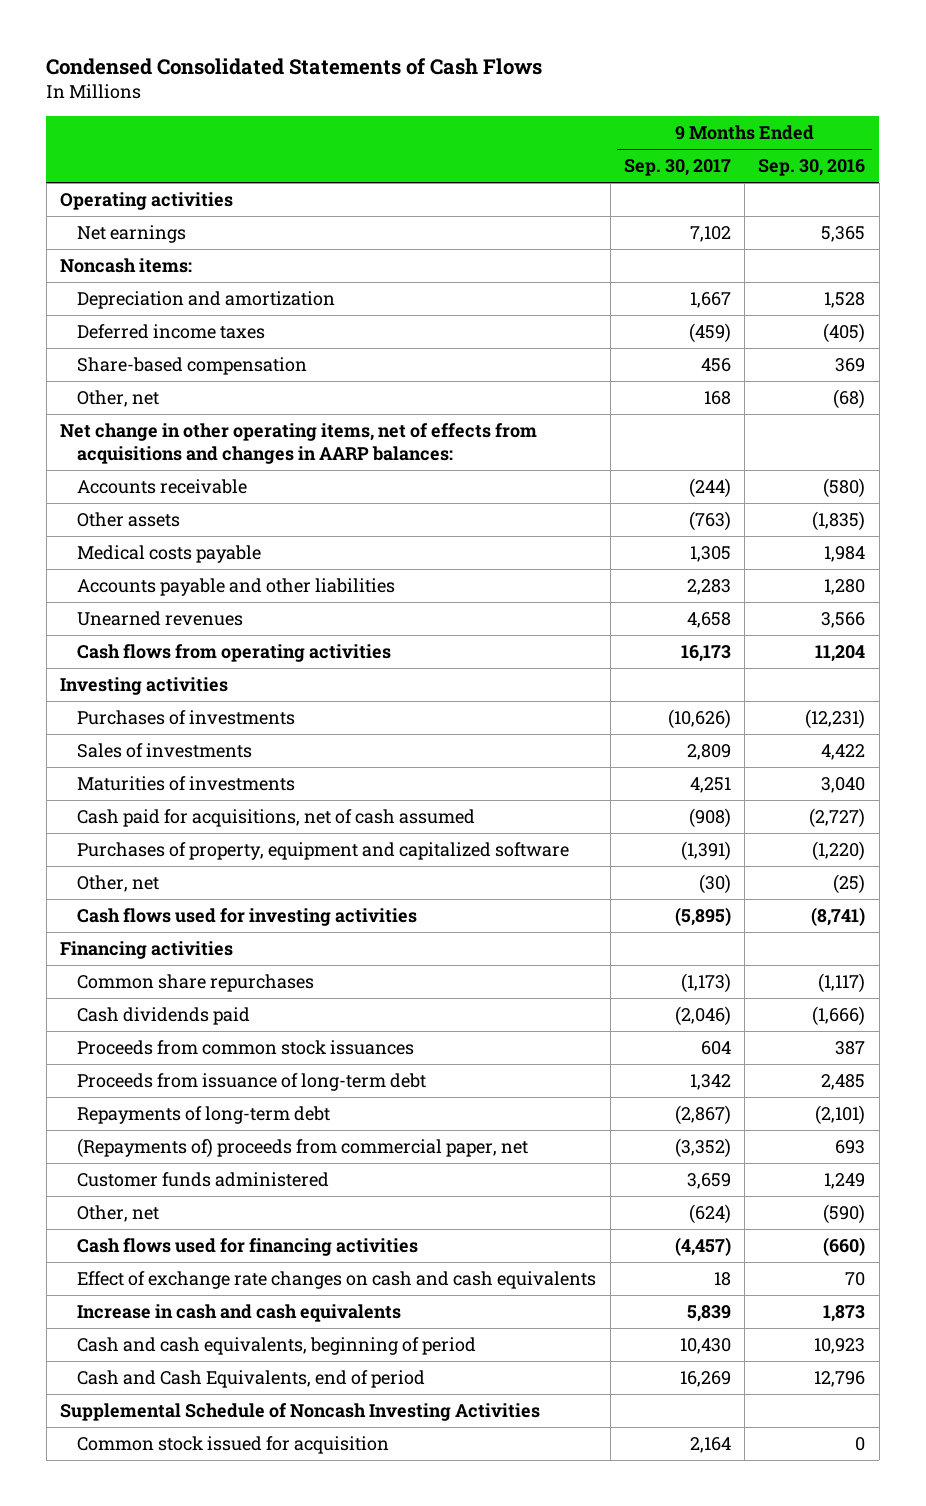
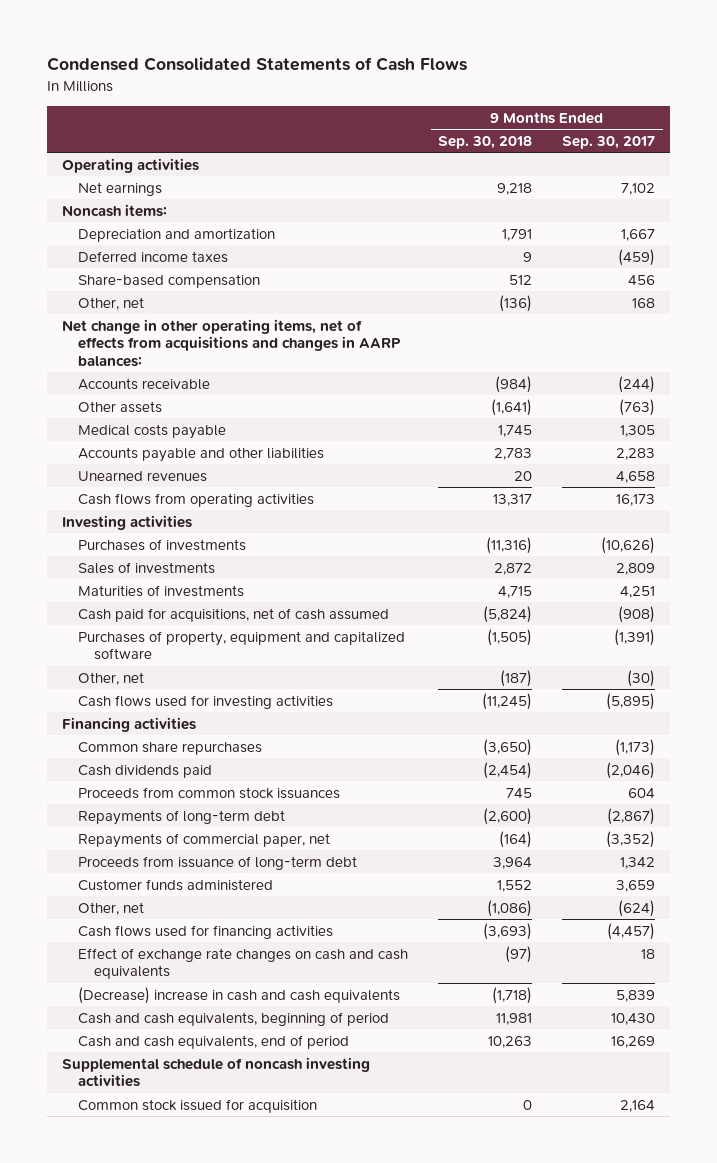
[758,159,866,177] Sep. 30, 2016 -> none
none -> [438,136,533,150] Sep. 30, 2018
[77,1138,529,1159] (Repayments of) proceeds from commercial paper, net -> [77,832,330,848] Repayments of commercial paper, net
[77,1073,427,1092] Proceeds from issuance of long-term debt -> [77,855,357,870] Proceeds from issuance of long-term debt
[77,1304,402,1323] Increase in cash and cash equivalents -> [77,986,400,1004] (Decrease) increase in cash and cash equivalents
[77,1370,426,1389] Cash and Cash Equivalents, end of period -> [77,1034,349,1049] Cash and cash equivalents, end of period
[60,1403,541,1422] Supplemental Schedule of Noncash Investing Activities -> [61,1056,370,1088] Supplemental schedule of noncash investing activities

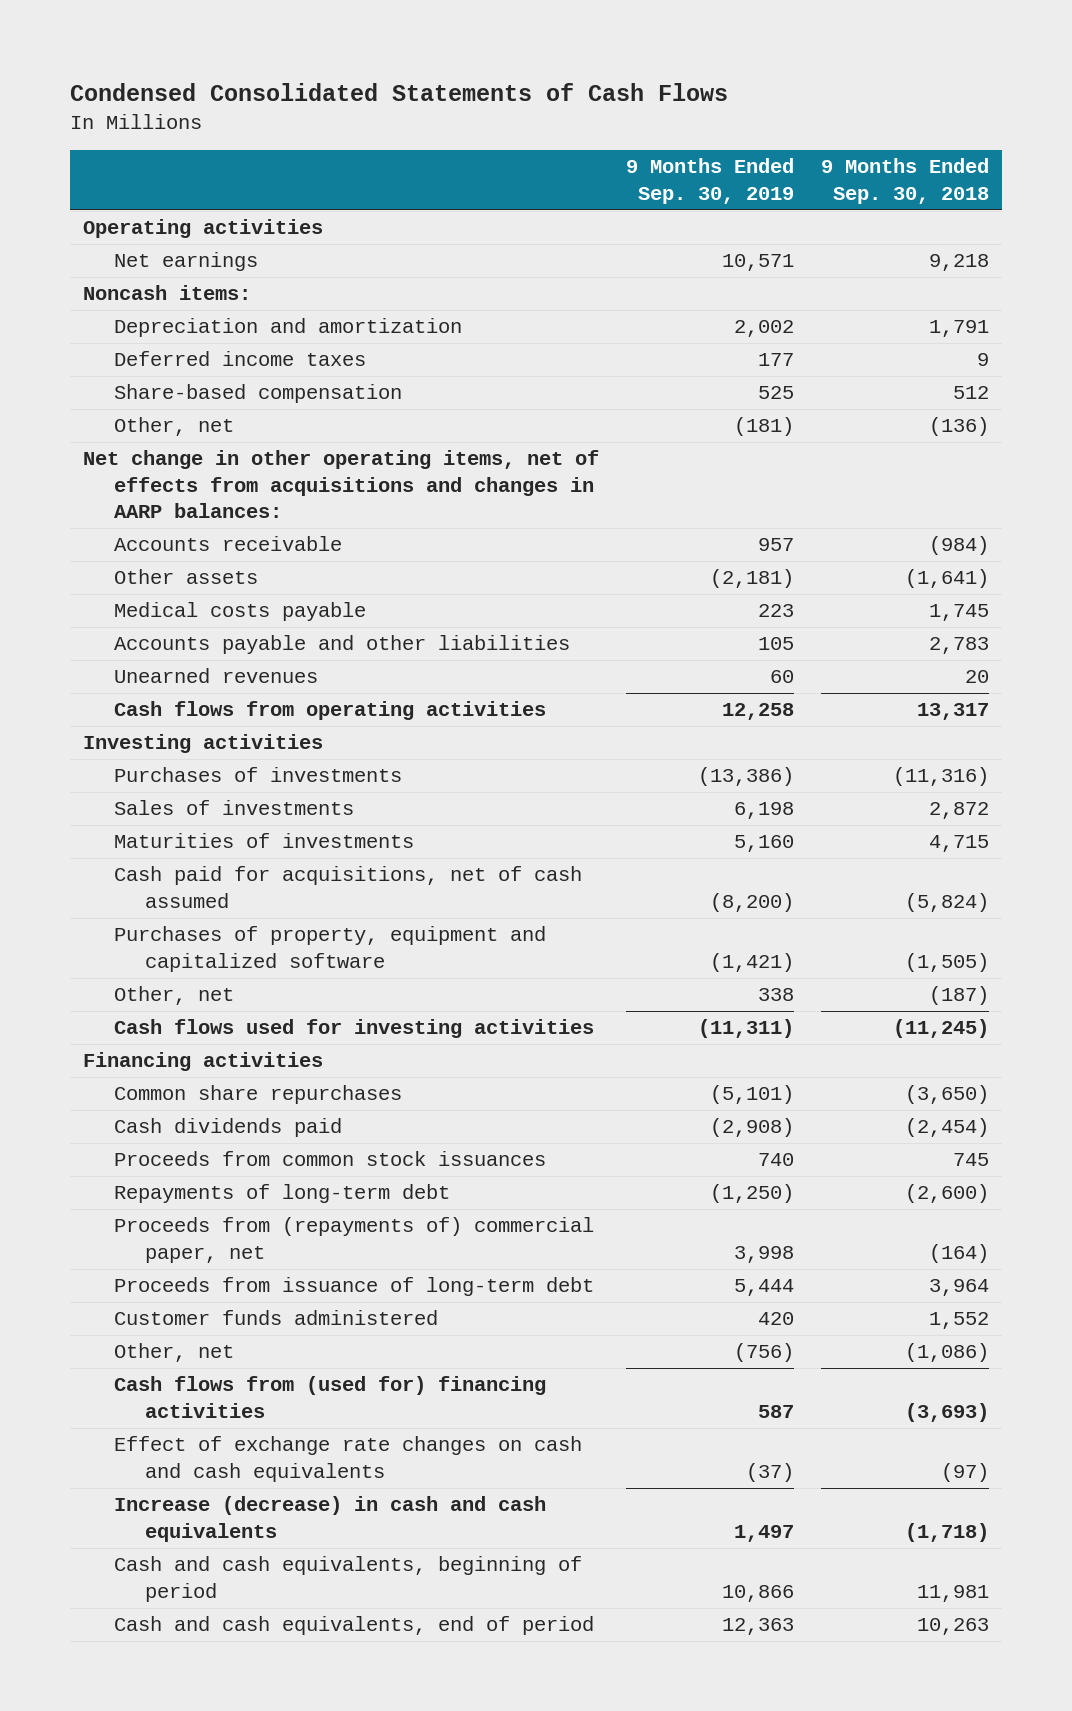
[562,136,656,150] Sep. 30, 2017 -> none
none -> [625,158,794,204] 9 Months Ended Sep. 30, 2019
[77,832,330,848] Repayments of commercial paper, net -> [113,1217,594,1263] Proceeds from (repayments of) commercial paper, net
[77,924,333,939] Cash flows used for financing activities -> [113,1376,546,1418] Cash flows from (used for) financing activities
[77,986,400,1004] (Decrease) increase in cash and cash equivalents -> [113,1496,546,1542] Increase (decrease) in cash and cash equivalents
[61,1056,370,1088] Supplemental schedule of noncash investing activities -> none
[77,1098,317,1113] Common stock issued for acquisition -> none

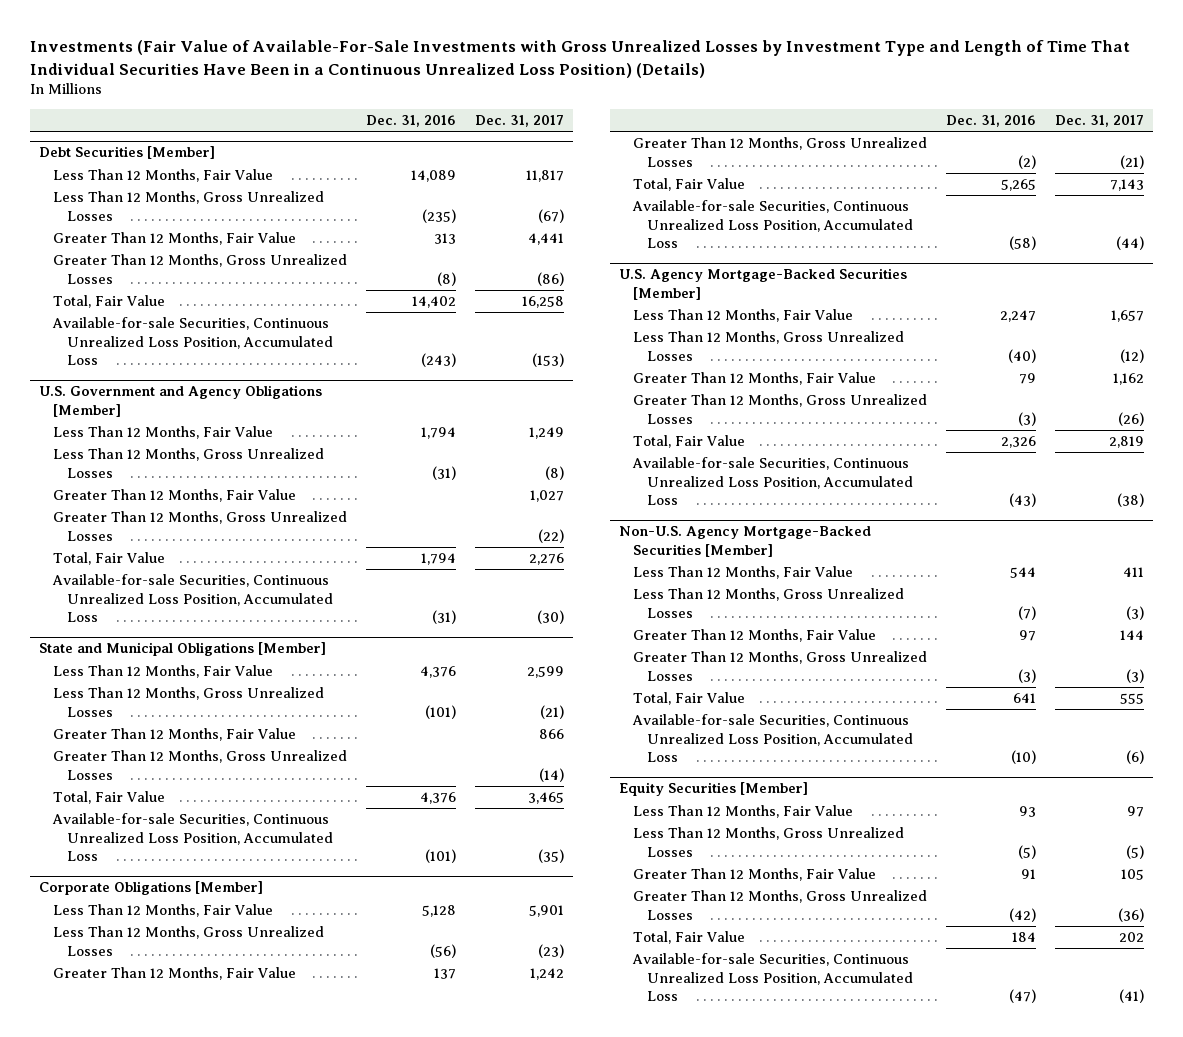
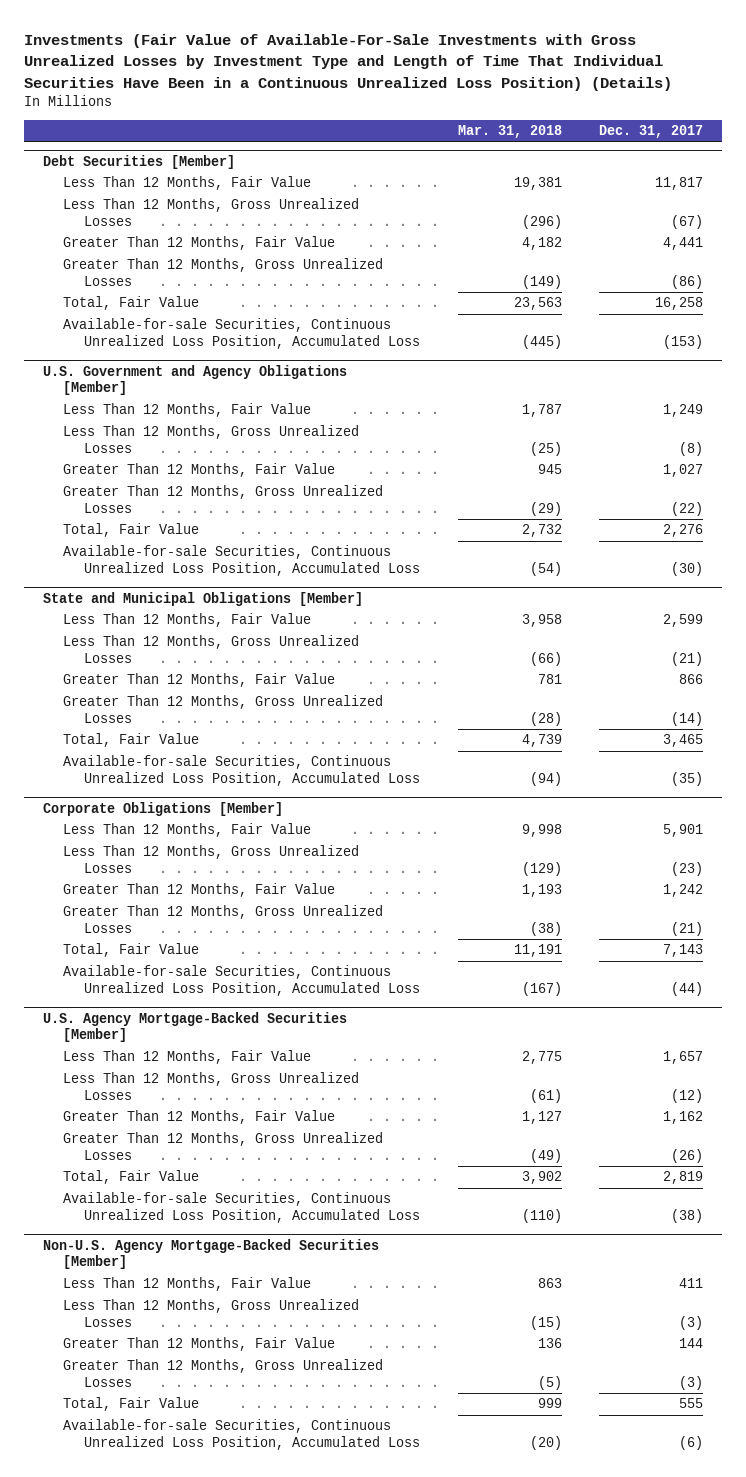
[366,115,457,128] Dec. 31, 2016 -> none
none -> [457,125,562,139] Mar. 31, 2018
[618,782,808,797] Equity Securities [Member] -> none
[633,805,854,819] Less Than 12 Months, Fair Value -> none
[633,827,905,857] Less Than 12 Months, Gross Unrealized Losses -> none
[633,868,877,882] Greater Than 12 Months, Fair Value -> none
[633,890,928,920] Greater Than 12 Months, Gross Unrealized Losses -> none
[633,931,746,945] Total, Fair Value -> none
[632,953,914,1001] Available-for-sale Securities, Continuous Unrealized Loss Position, Accumulated Loss -> none

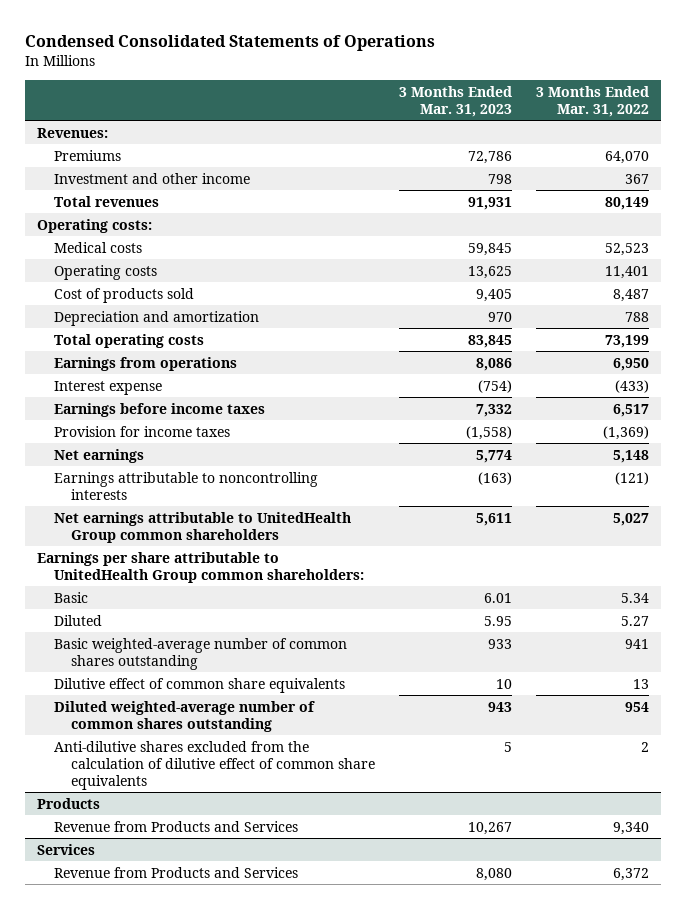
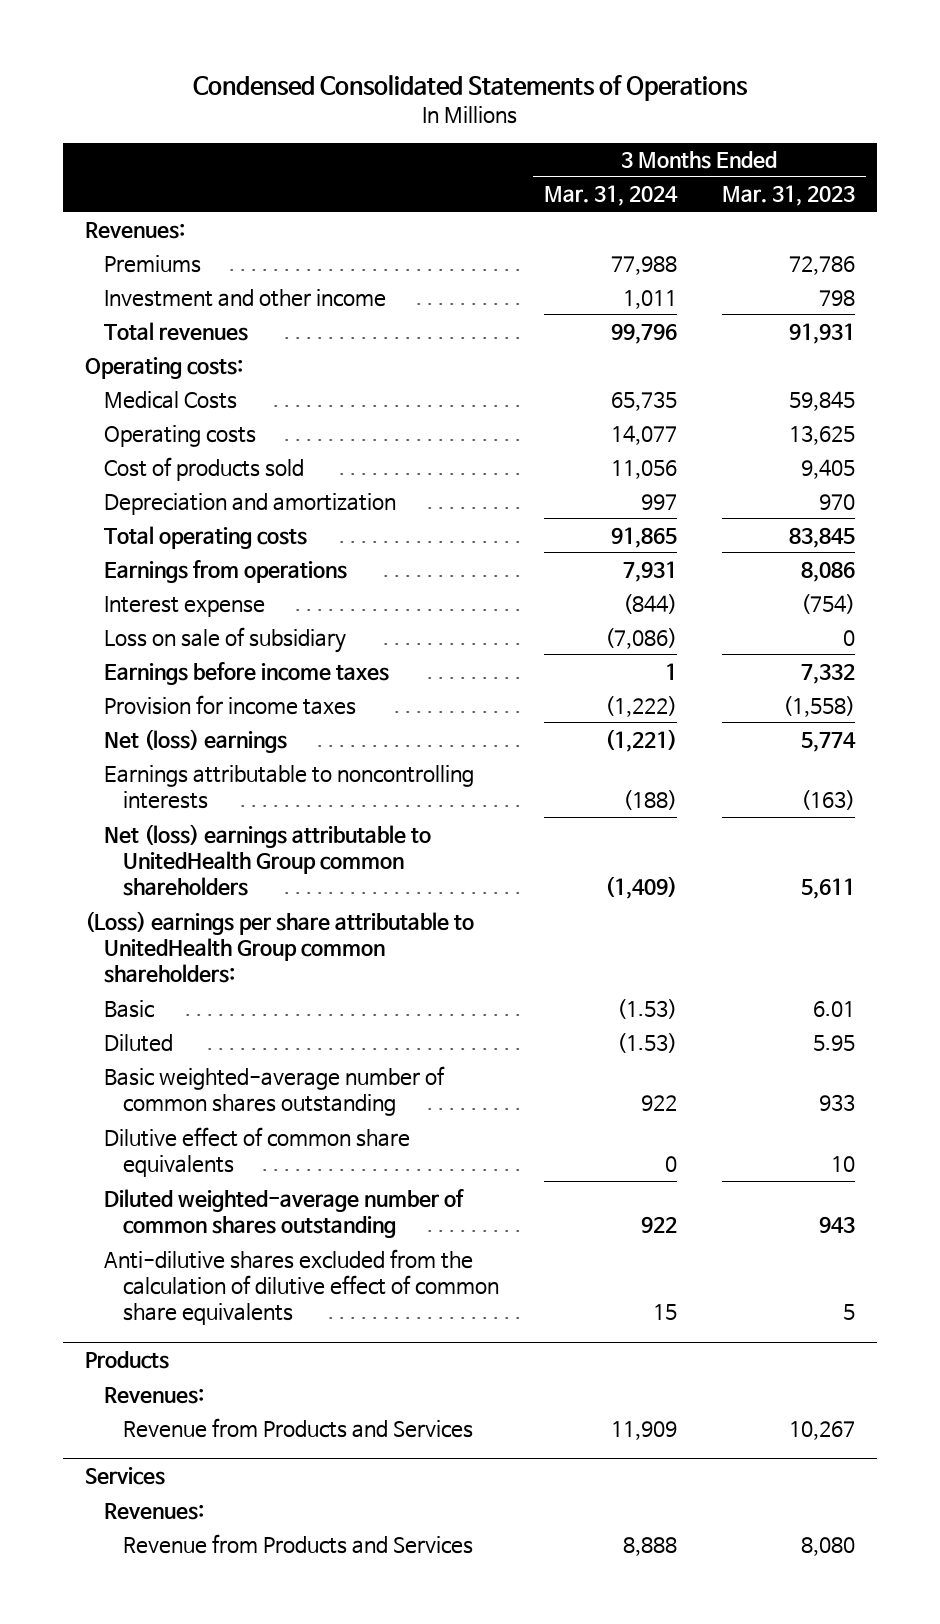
[535,85,649,117] 3 Months Ended Mar. 31, 2022 -> none
none -> [543,185,678,207] Mar. 31, 2024
[54,241,143,253] Medical costs -> [103,390,237,409] Medical Costs
none -> [103,626,346,653] Loss on sale of subsidiary
[54,448,145,463] Net earnings -> [103,728,287,753] Net (loss) earnings
[54,511,352,543] Net earnings attributable to UnitedHealth Group common shareholders -> [103,823,431,897] Net (loss) earnings attributable to UnitedHealth Group common shareholders
[37,551,365,583] Earnings per share attributable to UnitedHealth Group common shareholders: -> [85,910,475,984] (Loss) earnings per share attributable to UnitedHealth Group common shareholders:
none -> [103,1386,204,1404] Revenues:
none -> [103,1502,204,1520] Revenues:

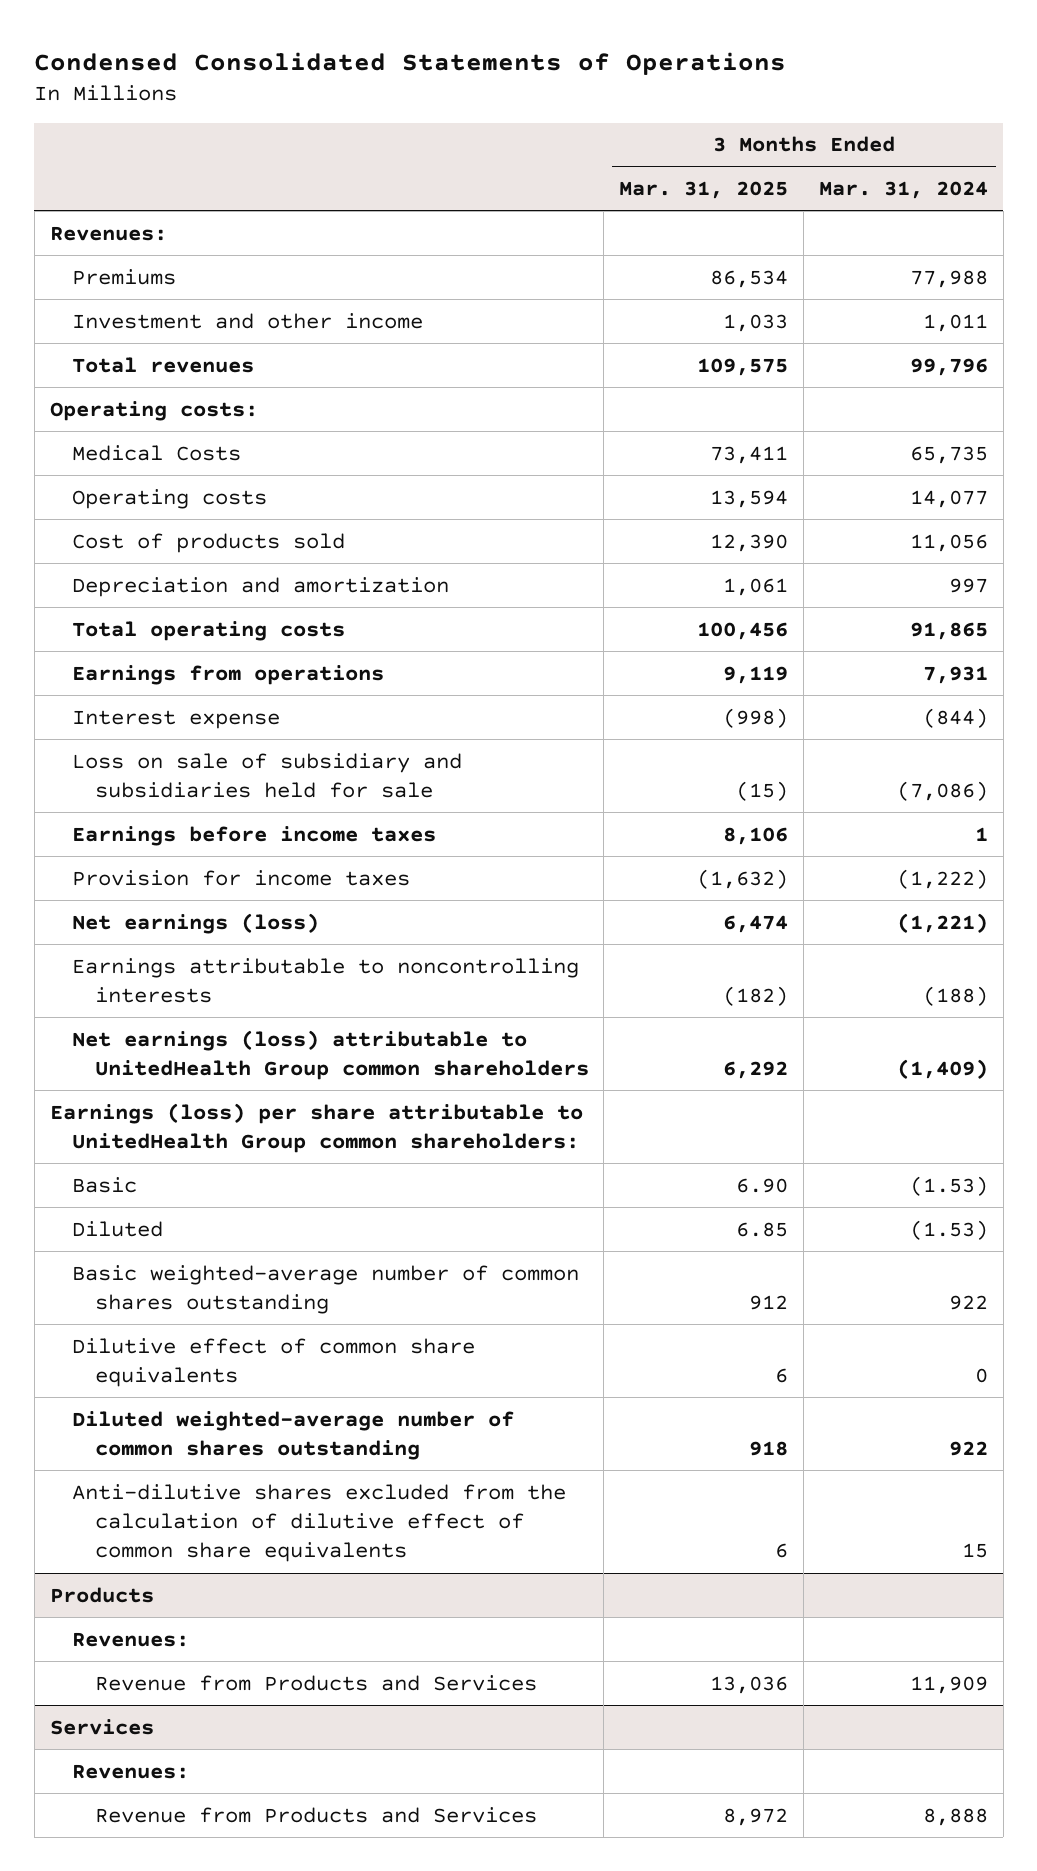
[721,185,855,207] Mar. 31, 2023 -> none
none -> [619,181,789,200] Mar. 31, 2025
[103,626,346,653] Loss on sale of subsidiary -> [72,752,463,799] Loss on sale of subsidiary and subsidiaries held for sale
[103,728,287,753] Net (loss) earnings -> [72,912,320,934] Net earnings (loss)
[103,823,431,897] Net (loss) earnings attributable to UnitedHealth Group common shareholders -> [72,1029,589,1081] Net earnings (loss) attributable to UnitedHealth Group common shareholders
[85,910,475,984] (Loss) earnings per share attributable to UnitedHealth Group common shareholders: -> [49,1102,583,1154] Earnings (loss) per share attributable to UnitedHealth Group common shareholders:

